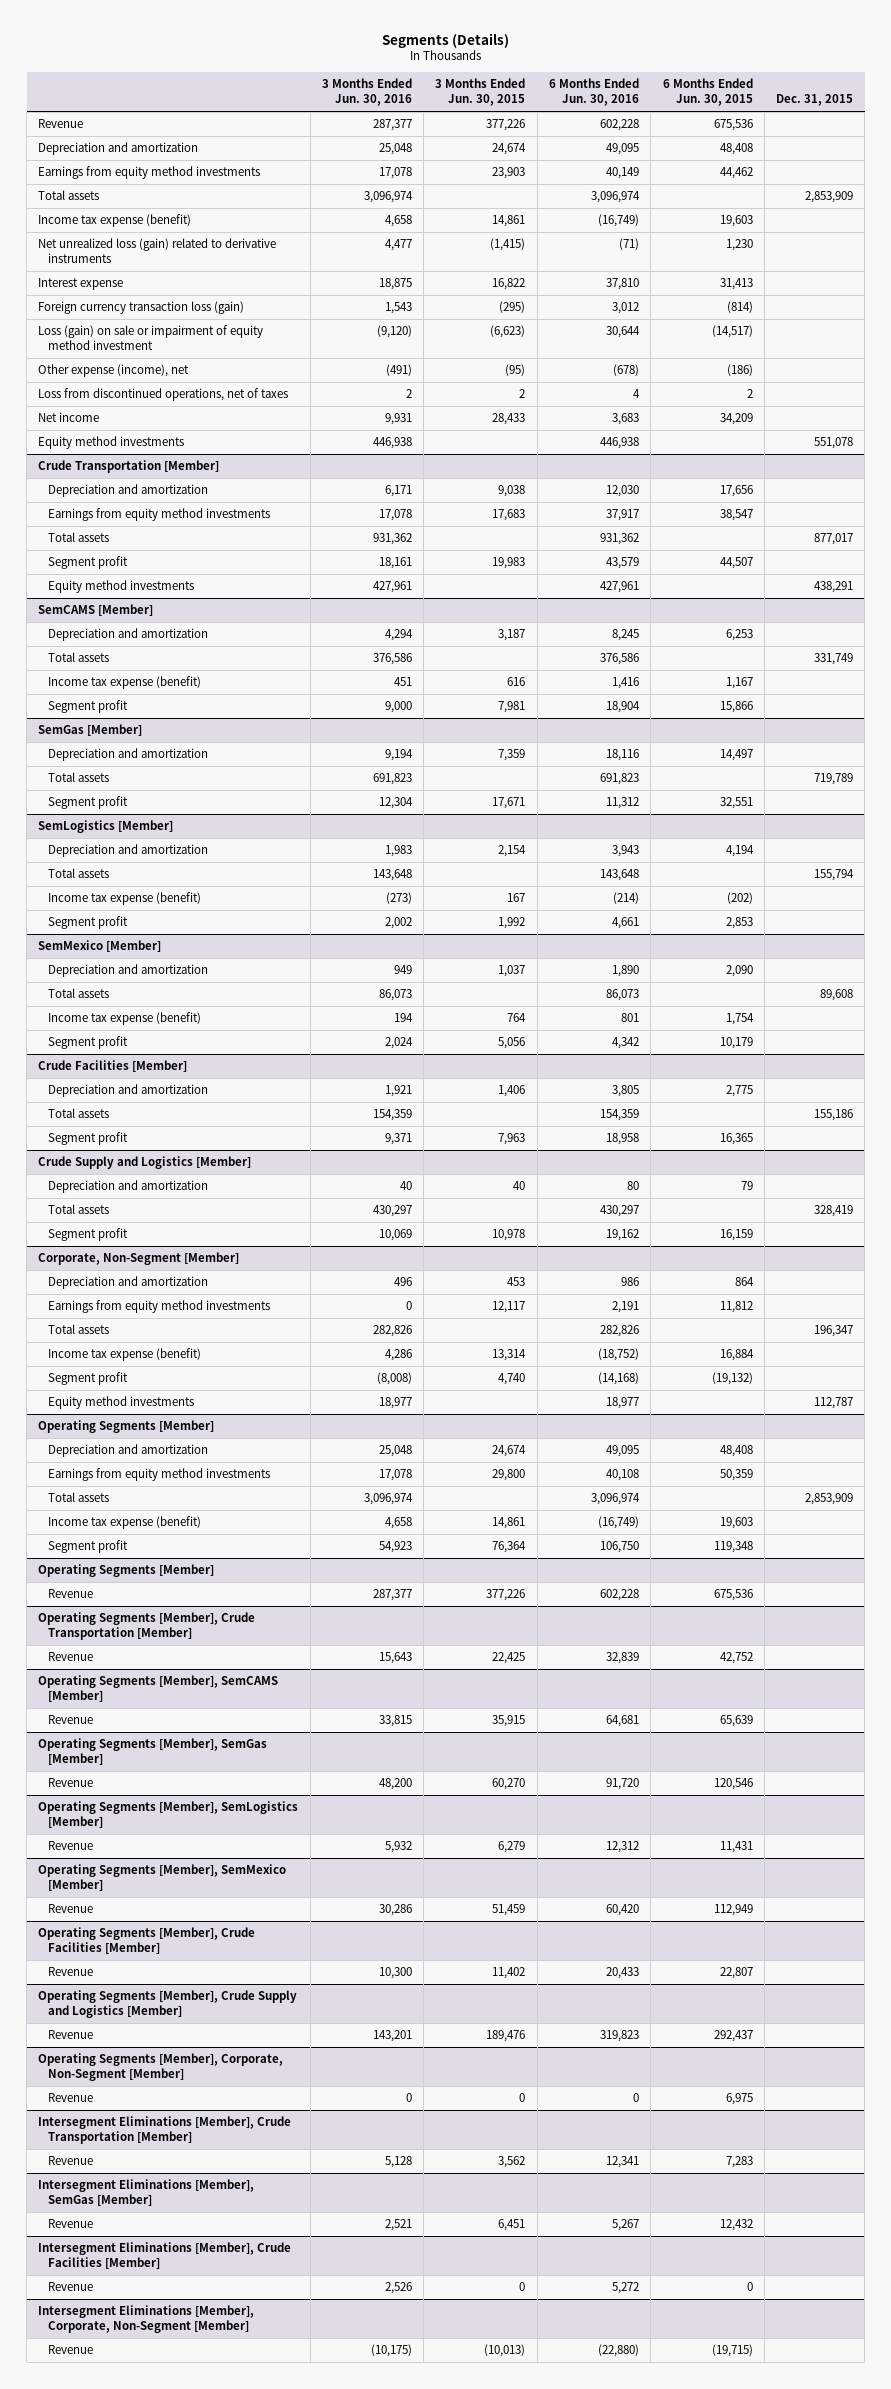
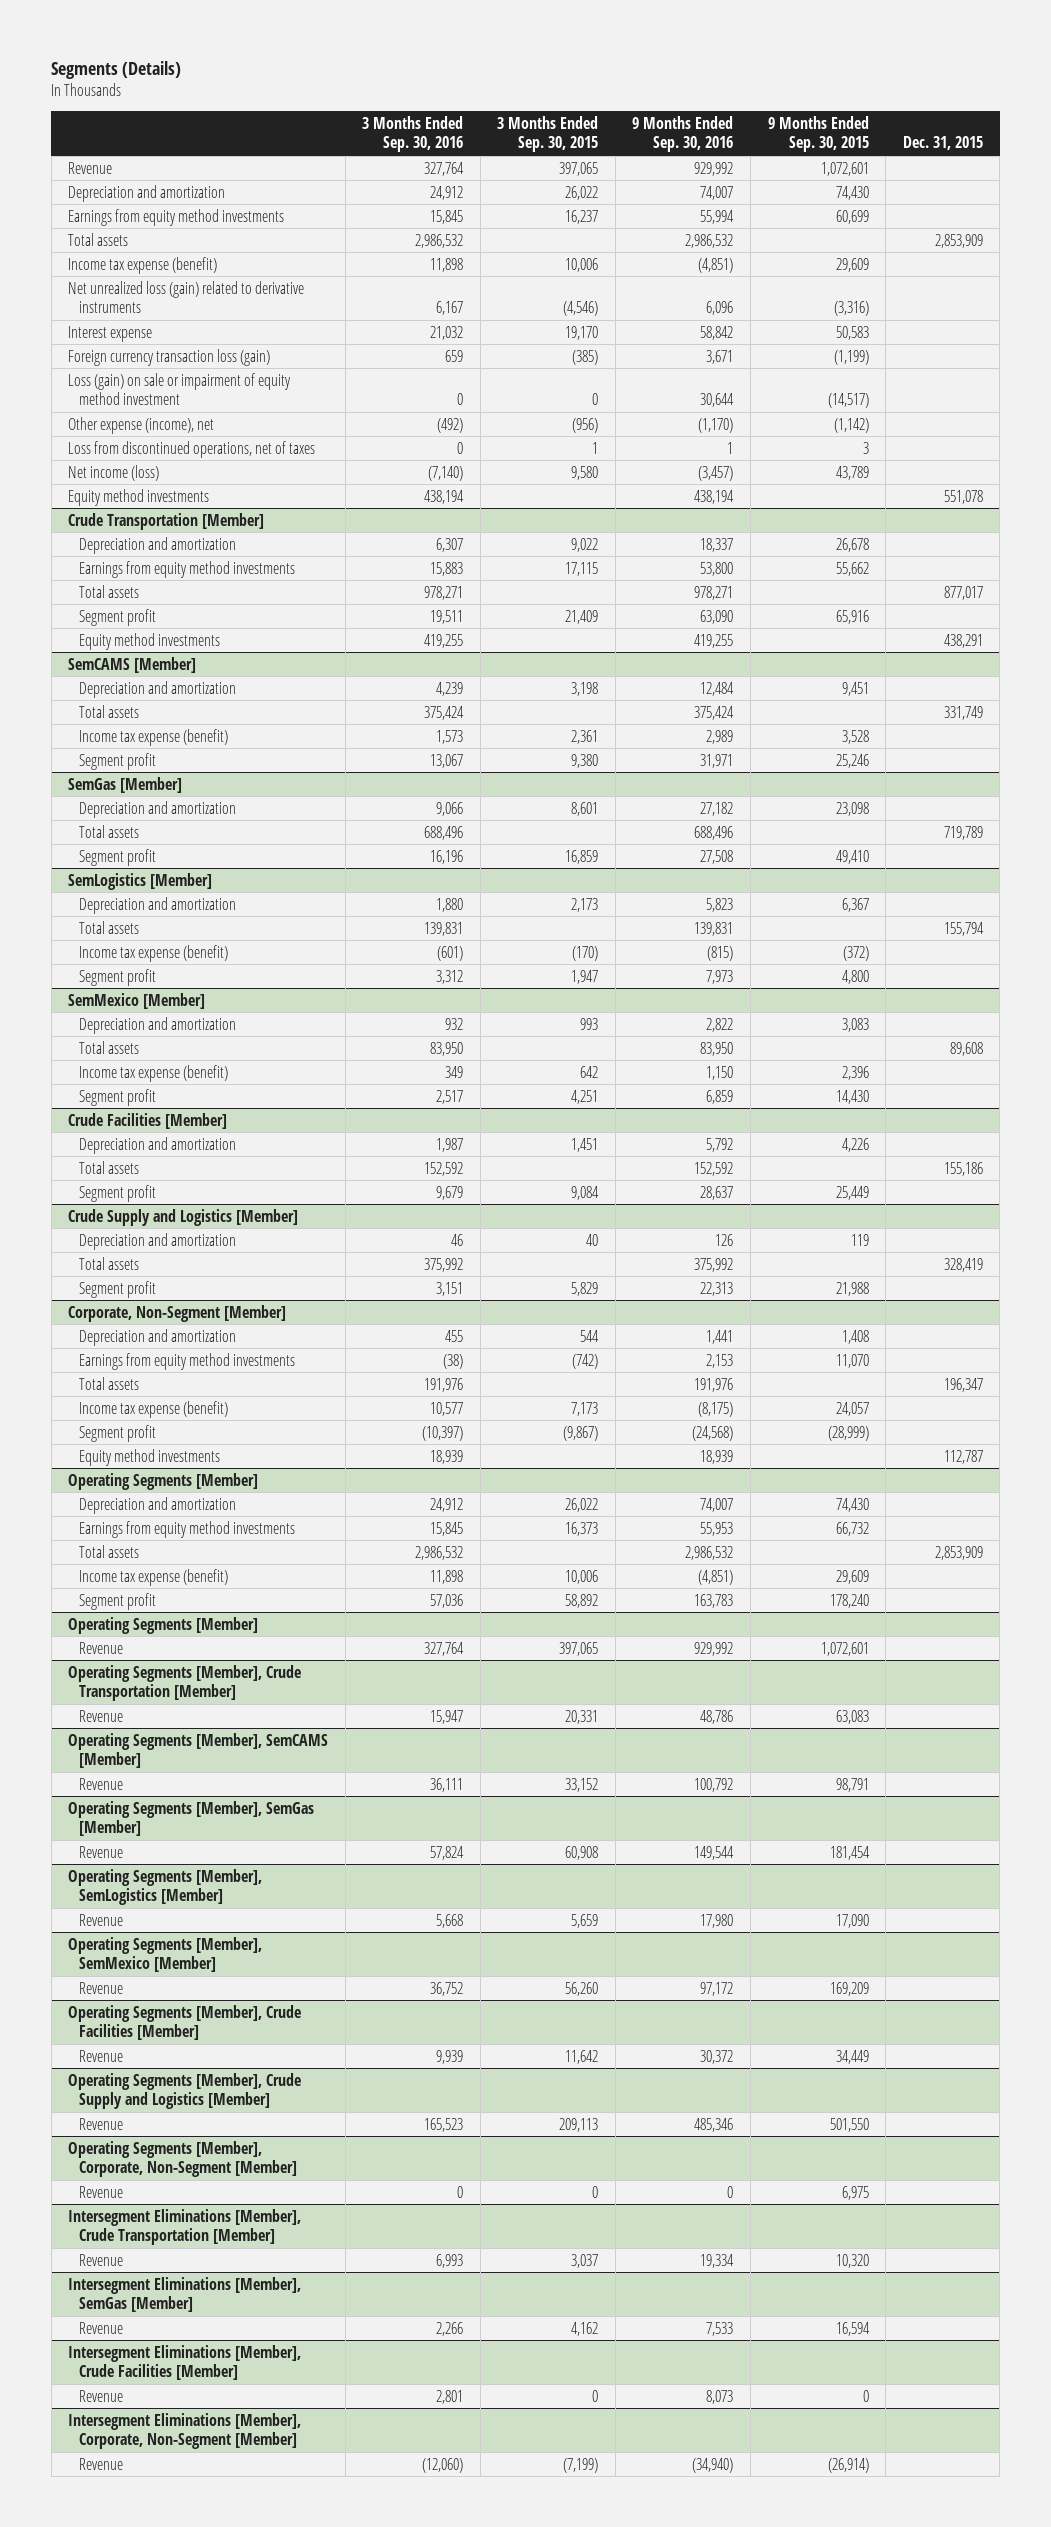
[321,78,412,107] 3 Months Ended Jun. 30, 2016 -> none
[435,78,526,107] 3 Months Ended Jun. 30, 2015 -> none
[549,78,640,107] 6 Months Ended Jun. 30, 2016 -> none
[662,78,753,107] 6 Months Ended Jun. 30, 2015 -> none
none -> [362,116,464,153] 3 Months Ended Sep. 30, 2016
none -> [497,116,599,153] 3 Months Ended Sep. 30, 2015
none -> [632,116,734,153] 9 Months Ended Sep. 30, 2016
none -> [767,116,869,153] 9 Months Ended Sep. 30, 2015
[38,412,100,423] Net income -> [68,464,160,481] Net income (loss)

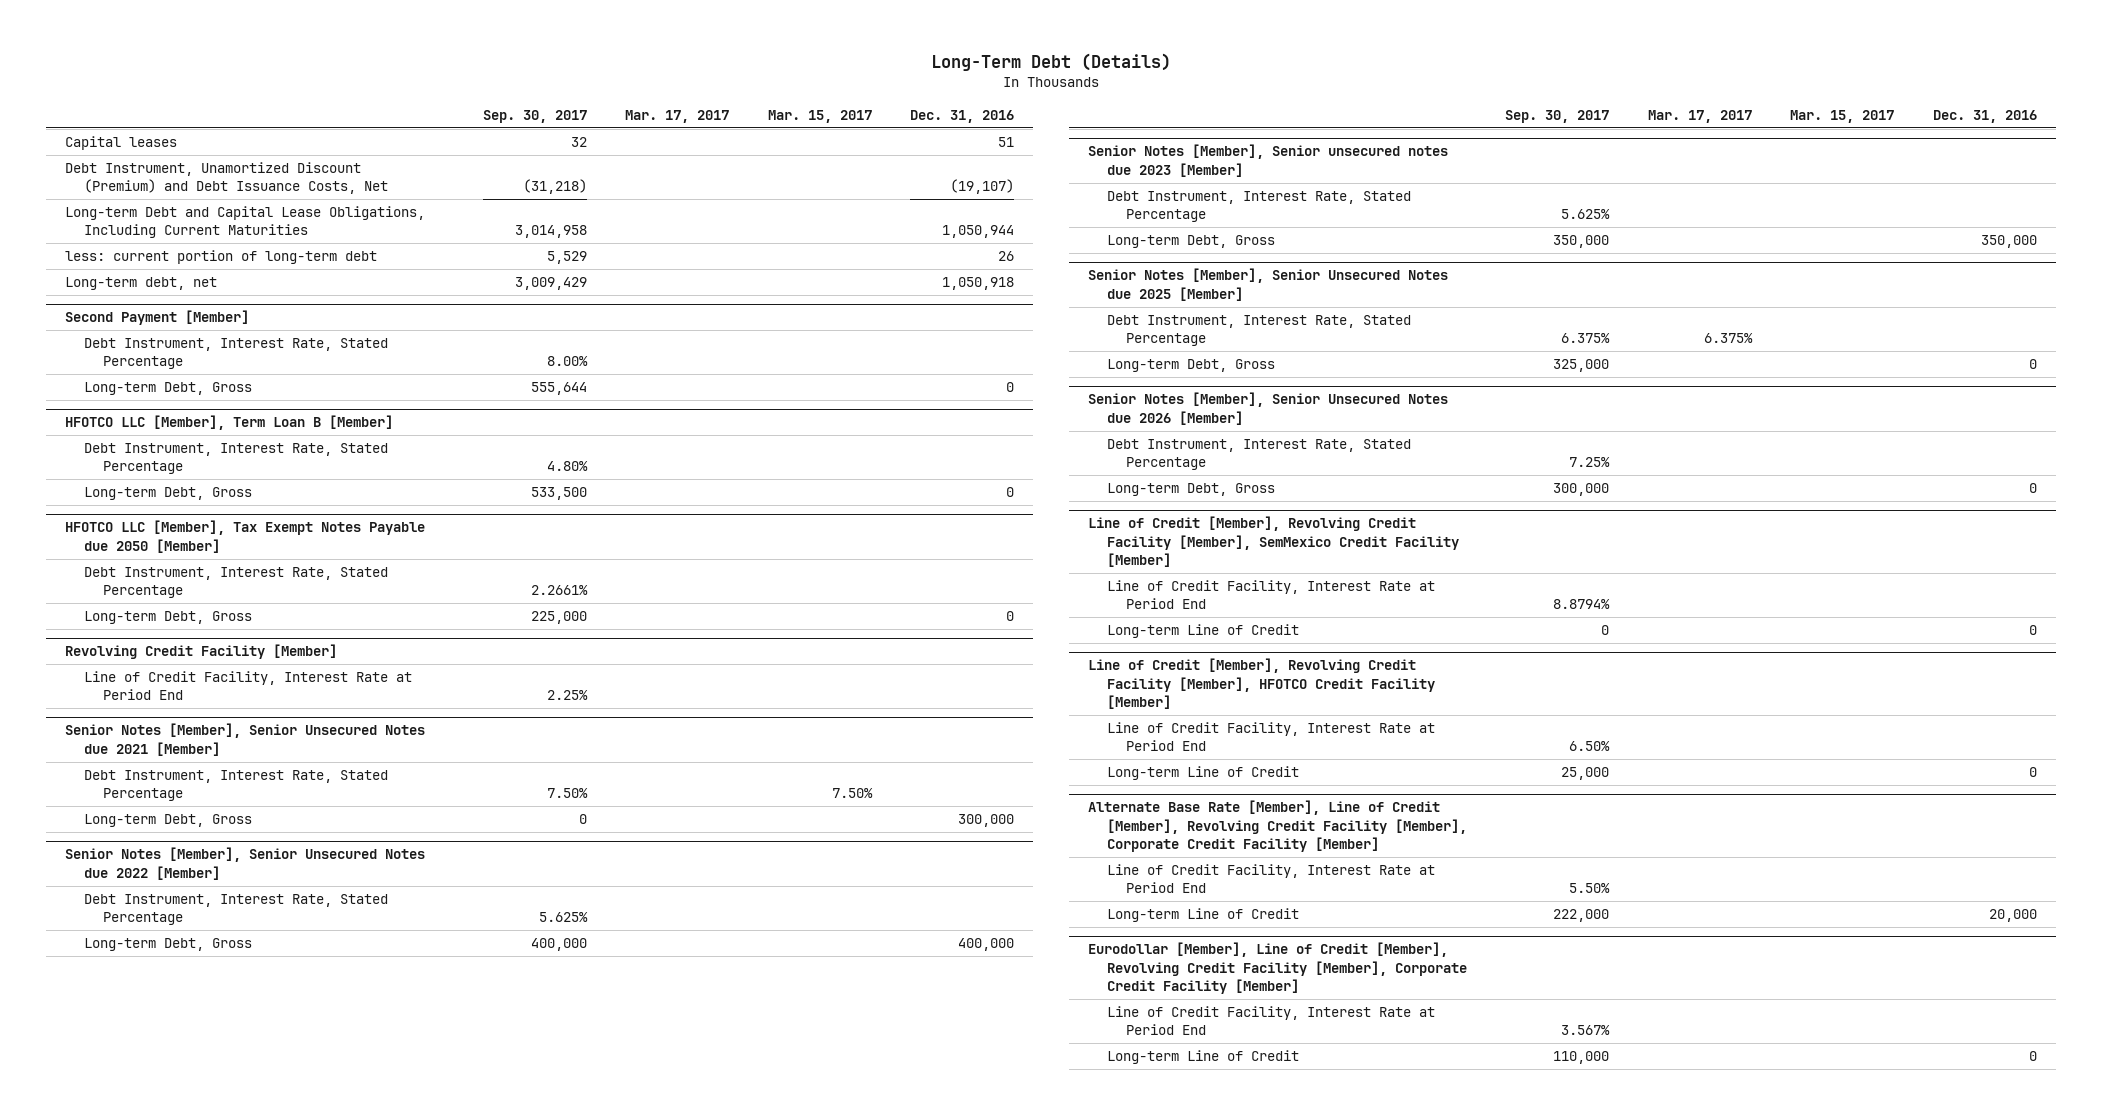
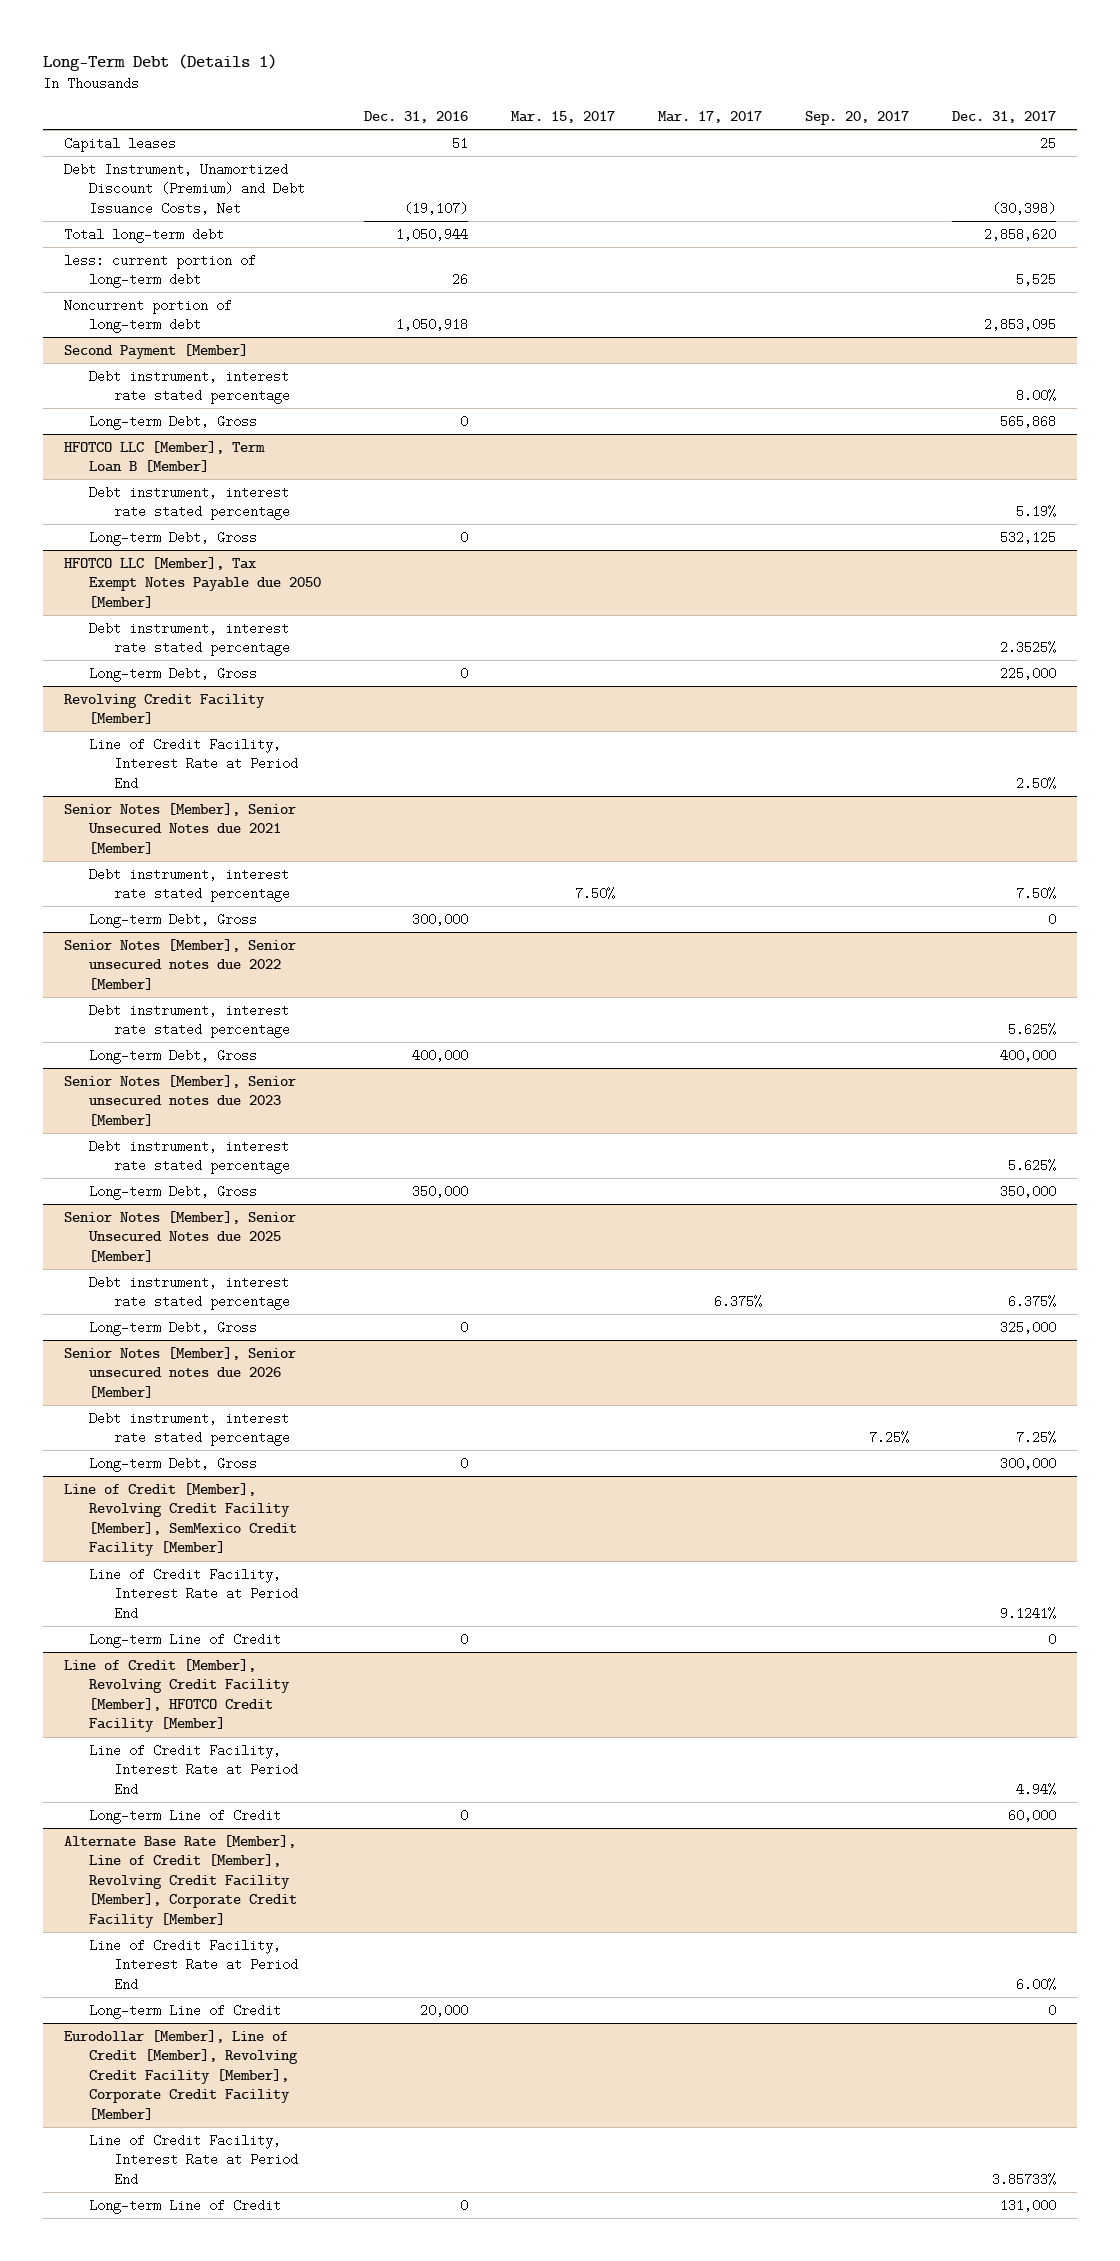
[930,53,1171,72] Long-Term Debt (Details) -> [42,53,277,71] Long-Term Debt (Details 1)
[482,109,587,123] Sep. 30, 2017 -> none
none -> [804,111,909,126] Sep. 20, 2017
none -> [951,111,1056,124] Dec. 31, 2017
[65,206,426,239] Long-term Debt and Capital Lease Obligations, Including Current Maturities -> [64,227,225,243] Total long-term debt
[65,277,218,291] Long-term debt, net -> [64,298,233,334] Noncurrent portion of long-term debt
[84,338,389,370] Debt Instrument, Interest Rate, Stated Percentage -> [88,369,290,405] Debt instrument, interest rate stated percentage
[84,443,389,475] Debt Instrument, Interest Rate, Stated Percentage -> [88,485,290,521] Debt instrument, interest rate stated percentage
[84,567,389,599] Debt Instrument, Interest Rate, Stated Percentage -> [88,621,290,657] Debt instrument, interest rate stated percentage
[84,770,389,802] Debt Instrument, Interest Rate, Stated Percentage -> [88,867,290,903] Debt instrument, interest rate stated percentage
[65,847,426,880] Senior Notes [Member], Senior Unsecured Notes due 2022 [Member] -> [64,938,297,990] Senior Notes [Member], Senior unsecured notes due 2022 [Member]
[84,894,389,926] Debt Instrument, Interest Rate, Stated Percentage -> [88,1003,290,1039] Debt instrument, interest rate stated percentage
[1107,191,1412,223] Debt Instrument, Interest Rate, Stated Percentage -> [88,1139,290,1175] Debt instrument, interest rate stated percentage
[1107,315,1412,347] Debt Instrument, Interest Rate, Stated Percentage -> [88,1275,290,1311] Debt instrument, interest rate stated percentage
[1087,392,1448,425] Senior Notes [Member], Senior Unsecured Notes due 2026 [Member] -> [64,1346,297,1398] Senior Notes [Member], Senior unsecured notes due 2026 [Member]
[1107,439,1412,471] Debt Instrument, Interest Rate, Stated Percentage -> [88,1411,290,1447] Debt instrument, interest rate stated percentage

